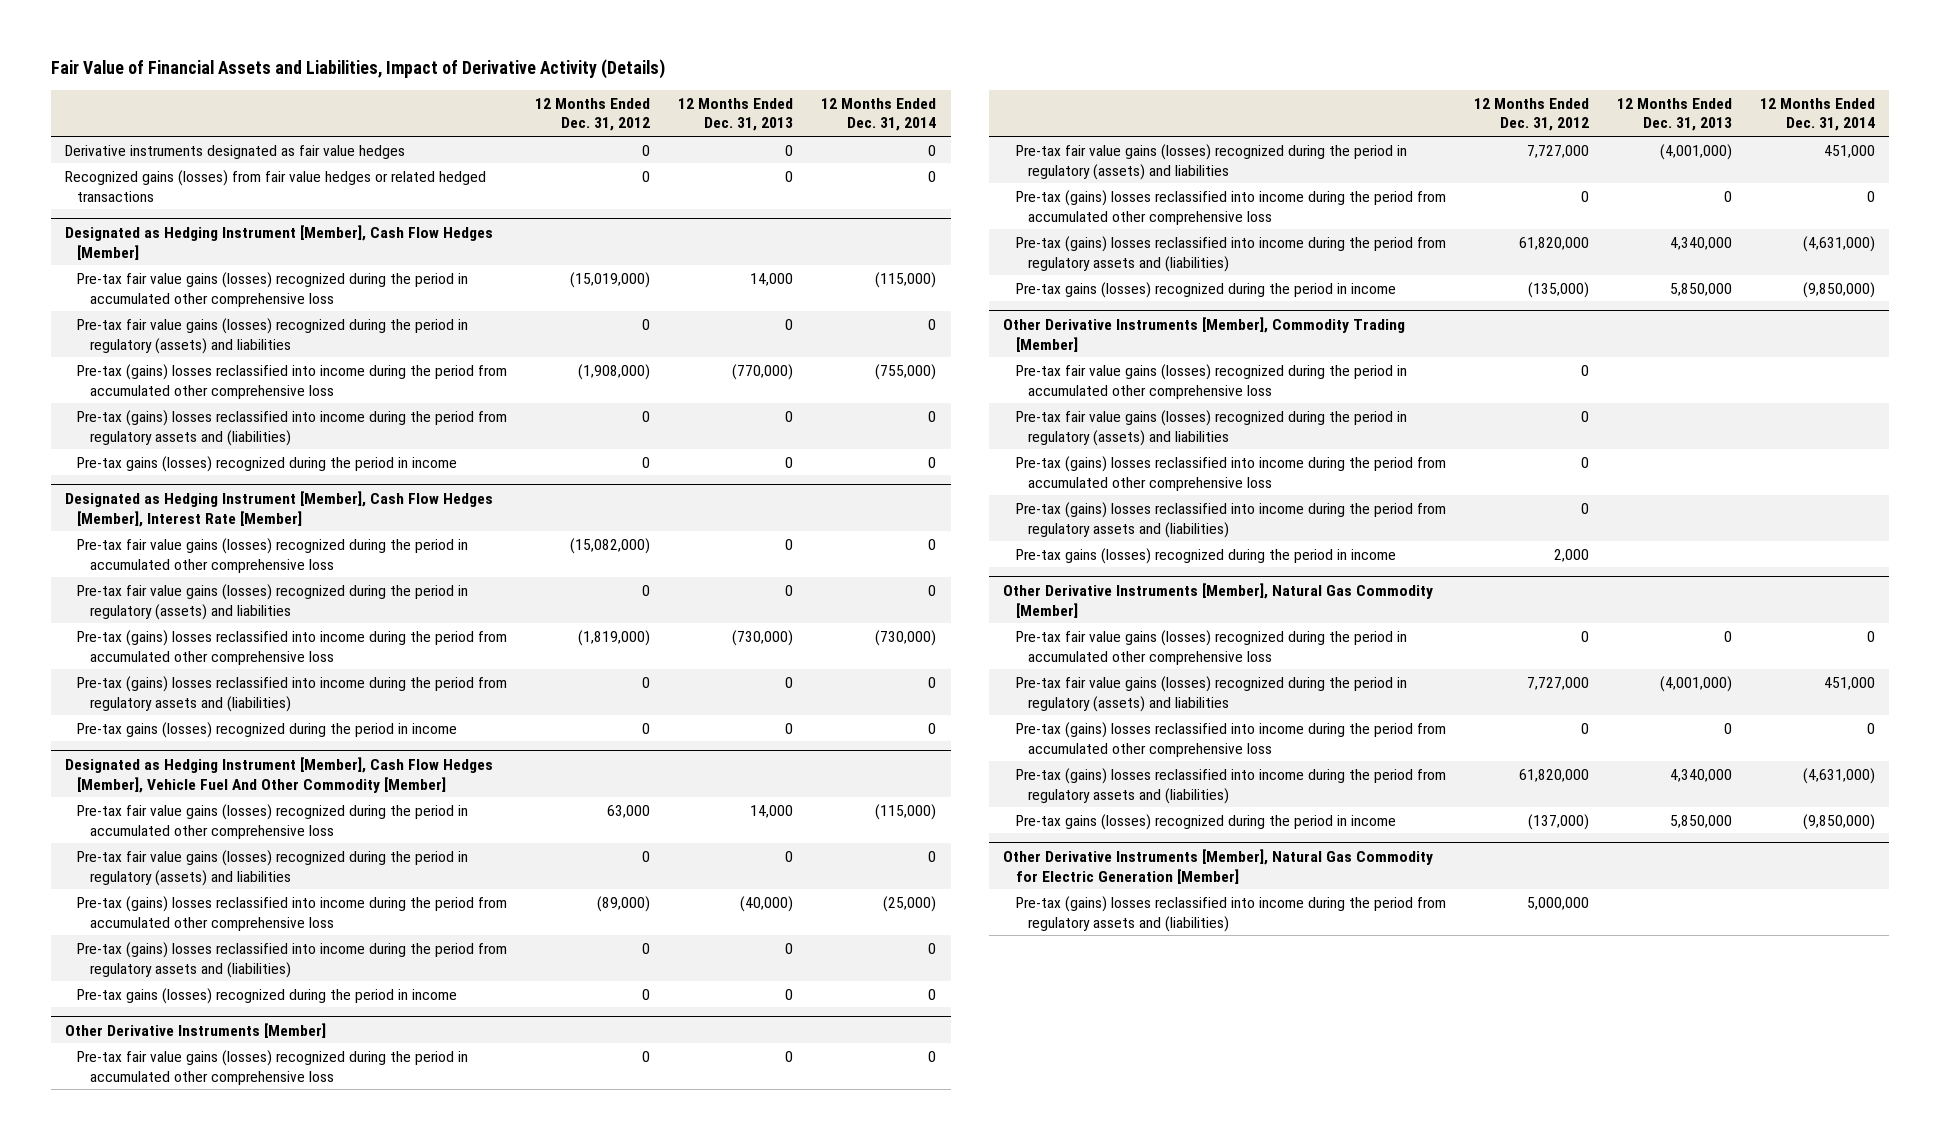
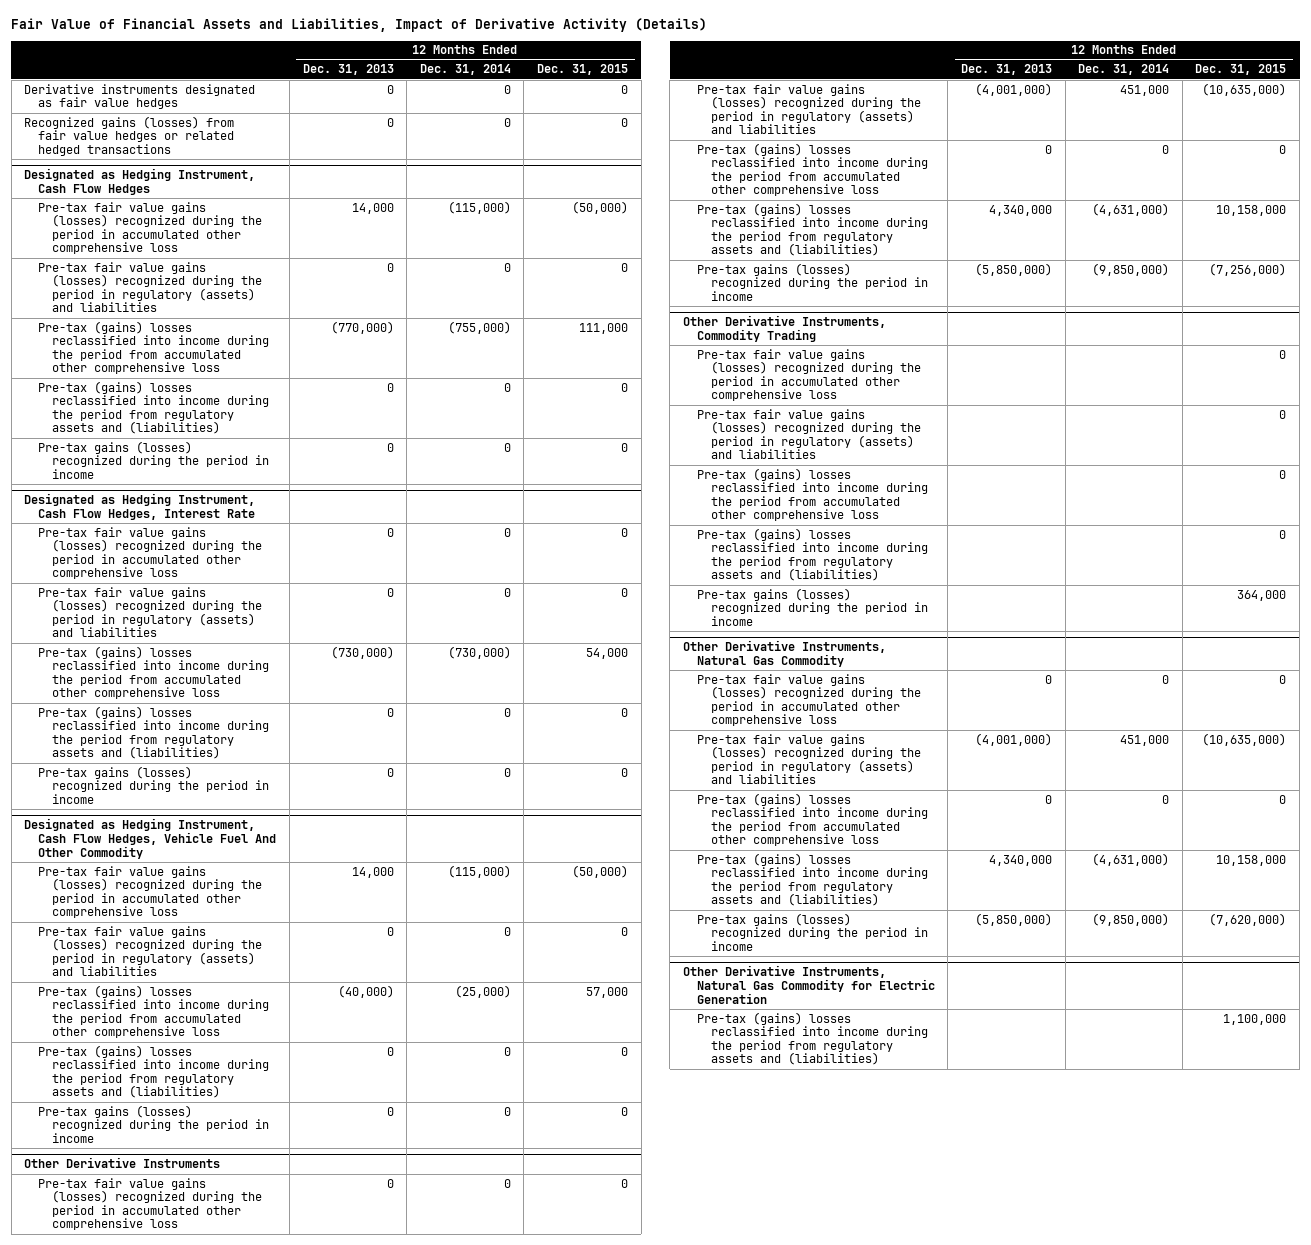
[535,97,651,132] 12 Months Ended Dec. 31, 2012 -> none
none -> [537,64,629,76] Dec. 31, 2015
[64,224,493,260] Designated as Hedging Instrument [Member], Cash Flow Hedges [Member] -> [24,168,256,196] Designated as Hedging Instrument, Cash Flow Hedges
[64,490,493,527] Designated as Hedging Instrument [Member], Cash Flow Hedges [Member], Interest Rate [Member] -> [24,493,256,521] Designated as Hedging Instrument, Cash Flow Hedges, Interest Rate
[64,756,493,793] Designated as Hedging Instrument [Member], Cash Flow Hedges [Member], Vehicle Fuel And Other Commodity [Member] -> [24,818,277,859] Designated as Hedging Instrument, Cash Flow Hedges, Vehicle Fuel And Other Commodity
[64,1022,326,1038] Other Derivative Instruments [Member] -> [24,1157,221,1169] Other Derivative Instruments
[1669,282,1732,296] 5,850,000 -> [975,262,1053,276] (5,850,000)
[1003,316,1406,352] Other Derivative Instruments [Member], Commodity Trading [Member] -> [682,315,886,343] Other Derivative Instruments, Commodity Trading
[1003,582,1434,618] Other Derivative Instruments [Member], Natural Gas Commodity [Member] -> [682,640,886,668] Other Derivative Instruments, Natural Gas Commodity
[1669,814,1732,828] 5,850,000 -> [975,912,1053,926] (5,850,000)
[1003,848,1434,884] Other Derivative Instruments [Member], Natural Gas Commodity for Electric Generation [Member] -> [682,965,935,1004] Other Derivative Instruments, Natural Gas Commodity for Electric Generation

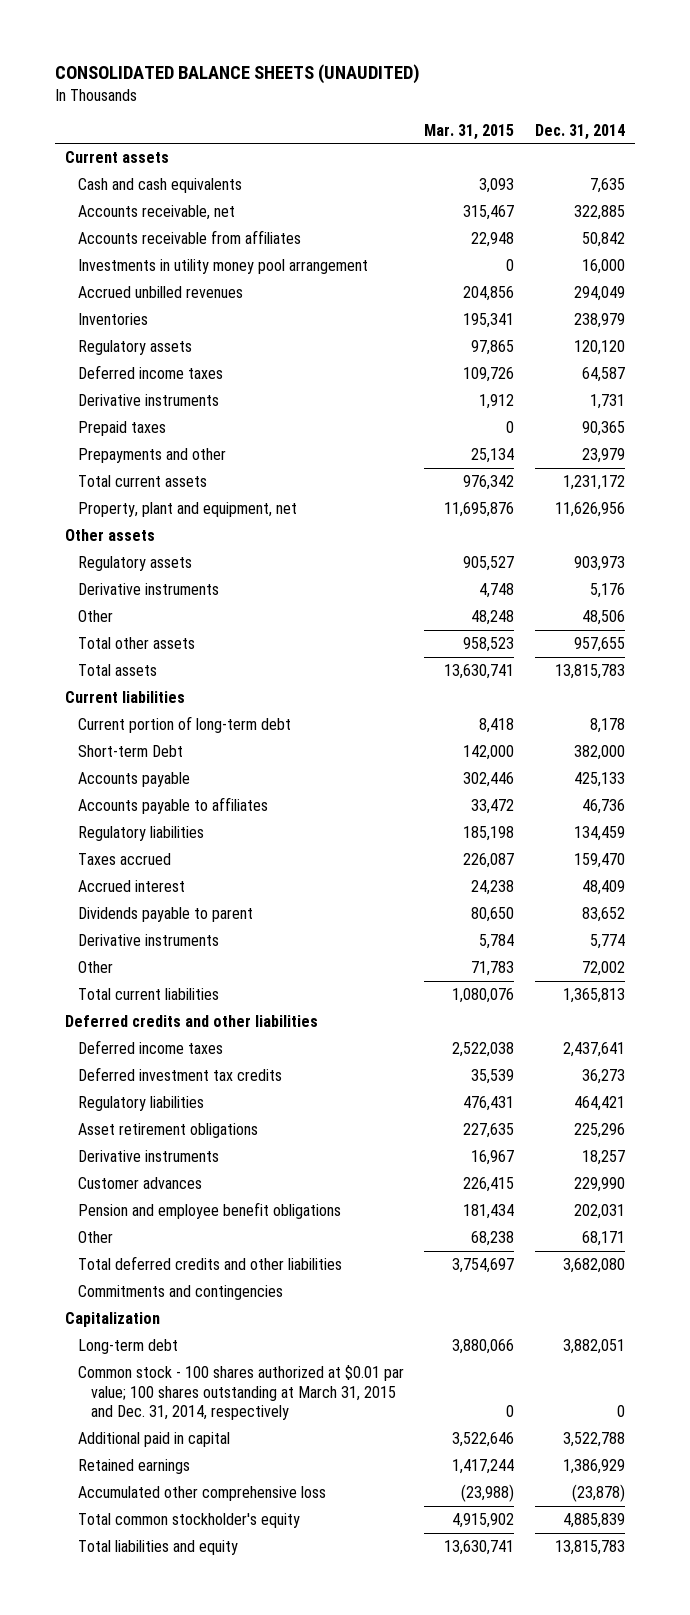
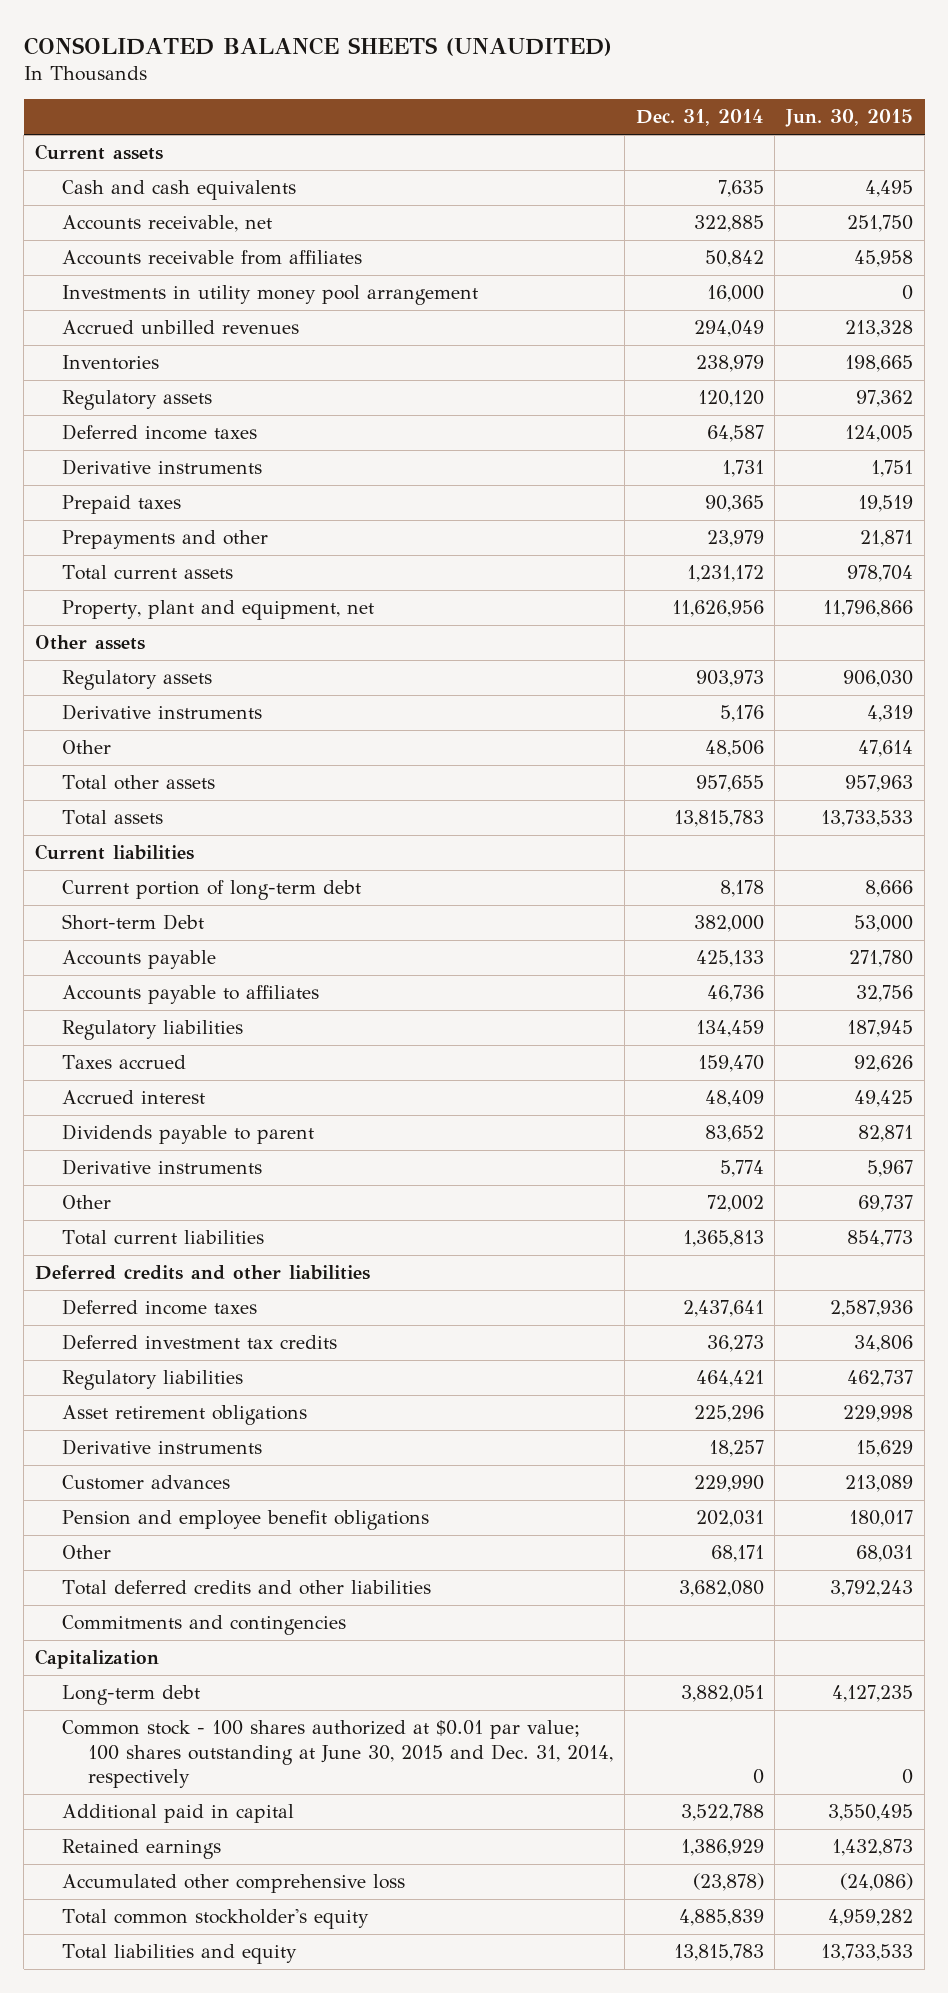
[424,123,515,140] Mar. 31, 2015 -> none
none -> [785,109,914,128] Jun. 30, 2015
[77,1364,404,1421] Common stock - 100 shares authorized at $0.01 par value; 100 shares outstanding at March 31, 2015 and Dec. 31, 2014, respectively -> [61,1719,613,1789] Common stock - 100 shares authorized at $0.01 par value; 100 shares outstanding at June 30, 2015 and Dec. 31, 2014, respectively

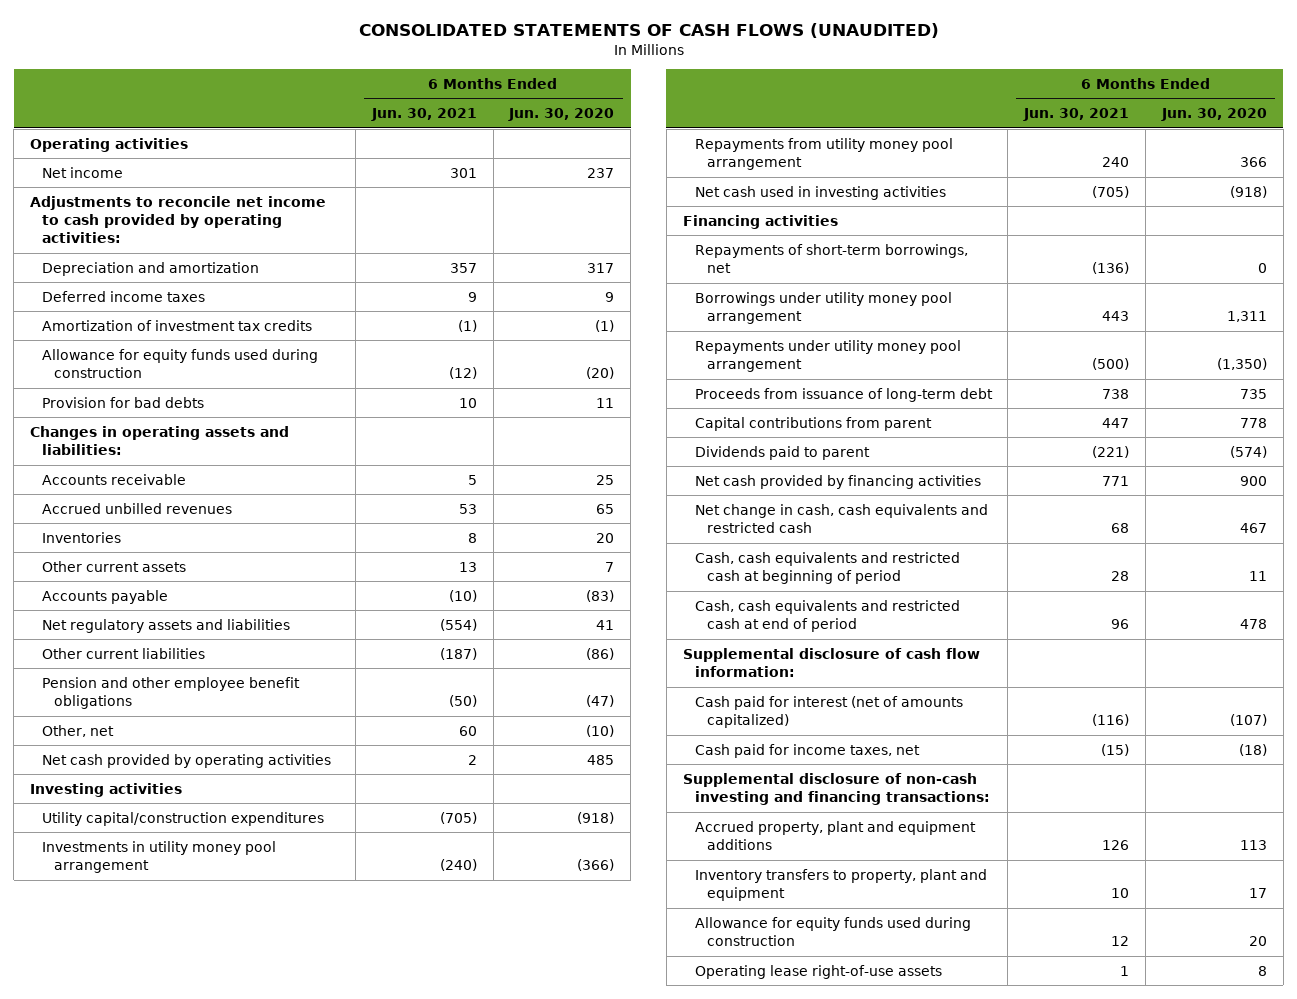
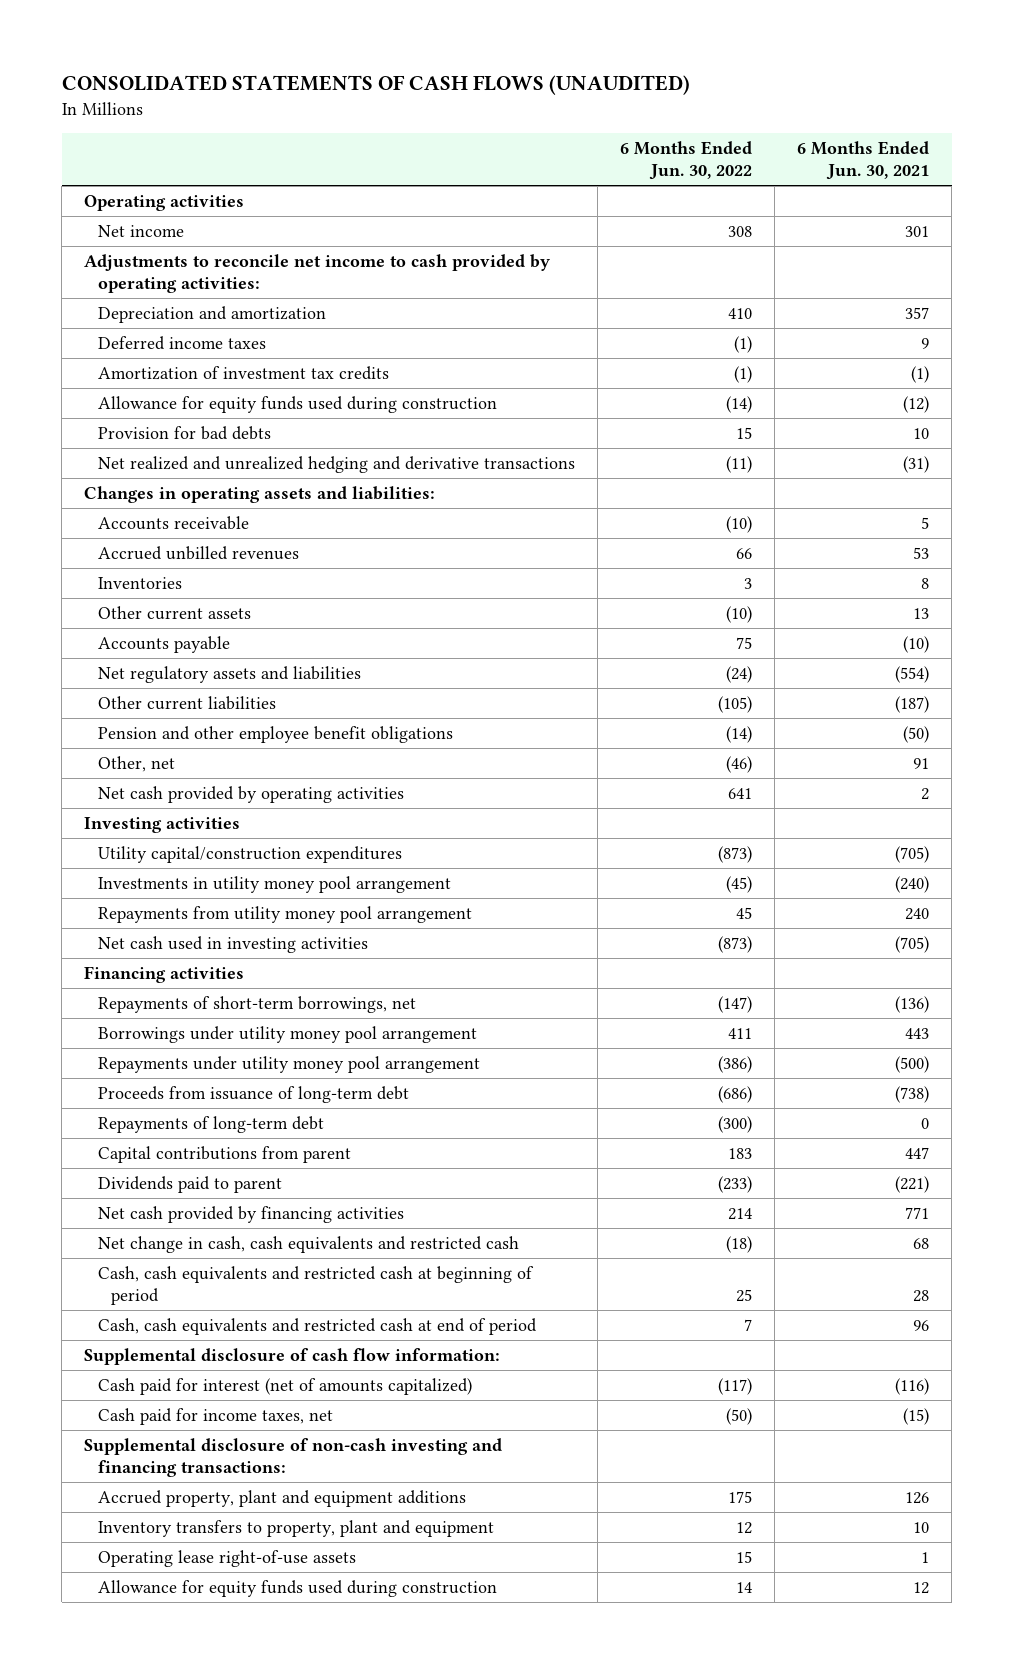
[508,108,615,122] Jun. 30, 2020 -> none
none -> [619,140,752,181] 6 Months Ended Jun. 30, 2022
none -> [97,455,575,473] Net realized and unrealized hedging and derivative transactions
[458,725,477,736] 60 -> [913,757,930,769] 91
[1102,388,1130,399] 738 -> [895,1085,930,1103] (738)
none -> [97,1115,324,1133] Repayments of long-term debt
[694,916,971,947] Allowance for equity funds used during construction -> [97,1579,497,1597] Allowance for equity funds used during construction

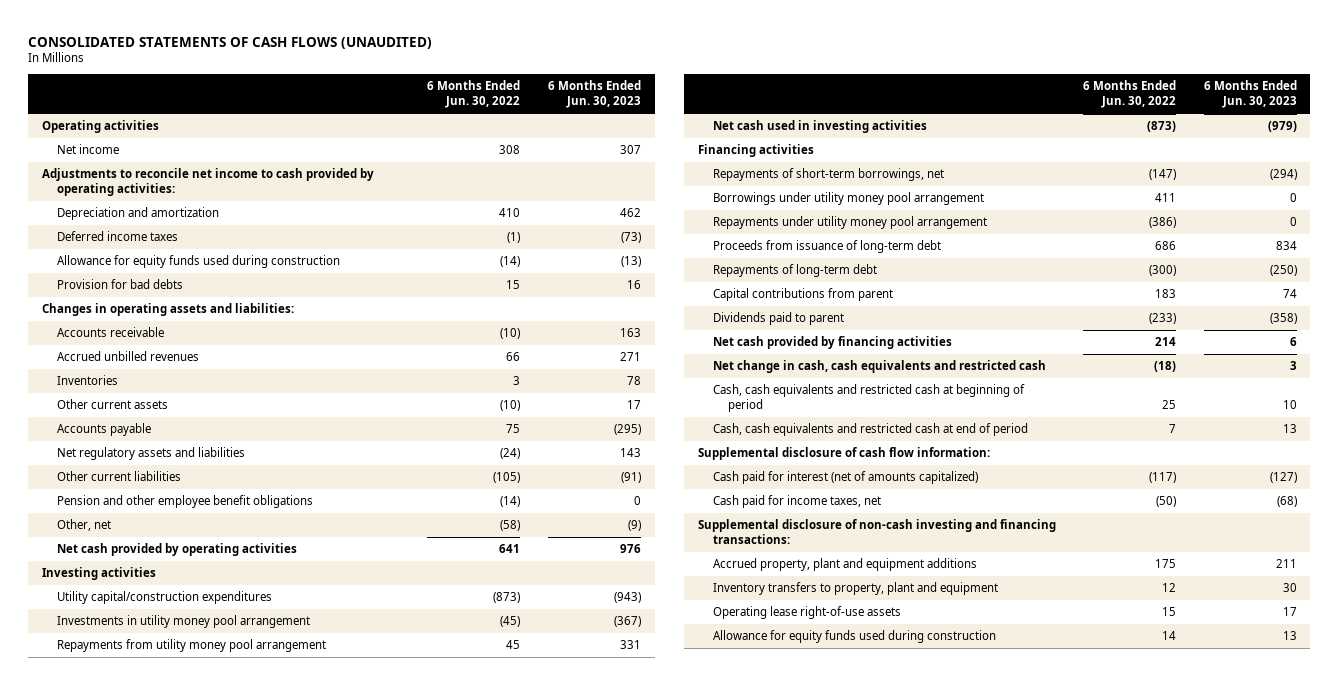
[797,140,930,181] 6 Months Ended Jun. 30, 2021 -> none
none -> [547,80,641,109] 6 Months Ended Jun. 30, 2023
[97,365,389,380] Amortization of investment tax credits -> none
[97,455,575,473] Net realized and unrealized hedging and derivative transactions -> none
[725,755,752,773] (46) -> [500,520,521,532] (58)
[717,1085,752,1103] (686) -> [1155,241,1177,251] 686

